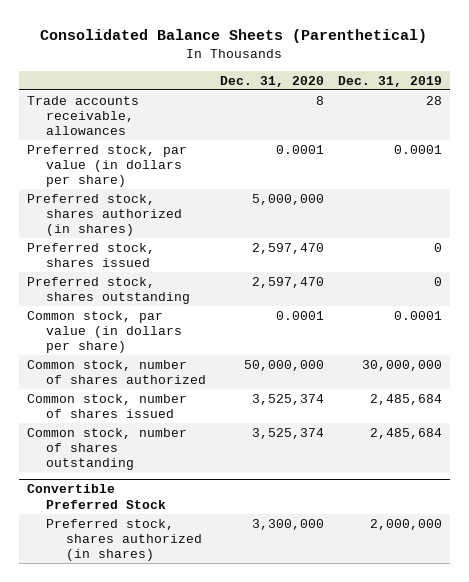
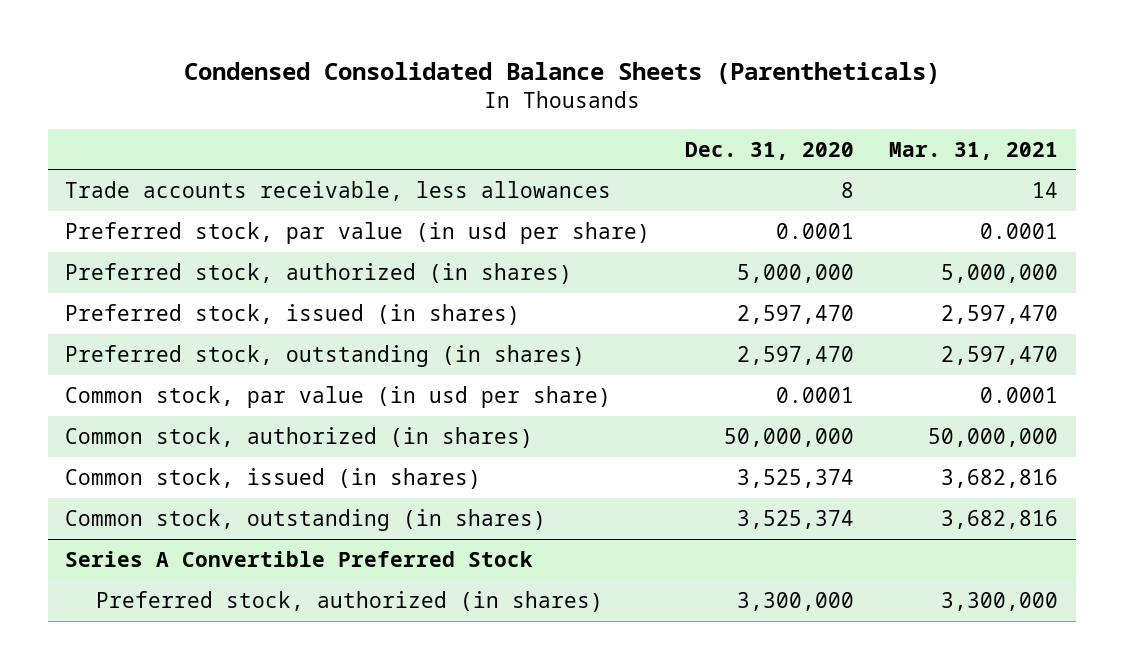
[40,28,428,43] Consolidated Balance Sheets (Parenthetical) -> [183,61,940,84] Condensed Consolidated Balance Sheets (Parentheticals)
[338,75,443,87] Dec. 31, 2019 -> none
none -> [889,141,1059,160] Mar. 31, 2021
[26,95,139,136] Trade accounts receivable, allowances -> [65,180,612,201] Trade accounts receivable, less allowances
[26,144,187,188] Preferred stock, par value (in dollars per share) -> [65,221,651,244] Preferred stock, par value (in usd per share)
[26,193,183,237] Preferred stock, shares authorized (in shares) -> [65,262,573,284] Preferred stock, authorized (in shares)
[26,242,155,268] Preferred stock, shares issued -> [65,303,521,325] Preferred stock, issued (in shares)
[26,276,191,305] Preferred stock, shares outstanding -> [65,344,586,367] Preferred stock, outstanding (in shares)
[26,310,183,354] Common stock, par value (in dollars per share) -> [65,385,612,408] Common stock, par value (in usd per share)
[26,359,207,385] Common stock, number of shares authorized -> [65,426,534,448] Common stock, authorized (in shares)
[26,393,187,419] Common stock, number of shares issued -> [65,467,482,489] Common stock, issued (in shares)
[26,427,187,471] Common stock, number of shares outstanding -> [65,508,547,531] Common stock, outstanding (in shares)
[26,484,167,509] Convertible Preferred Stock -> [65,550,534,567] Series A Convertible Preferred Stock
[46,518,202,562] Preferred stock, shares authorized (in shares) -> [96,590,604,612] Preferred stock, authorized (in shares)

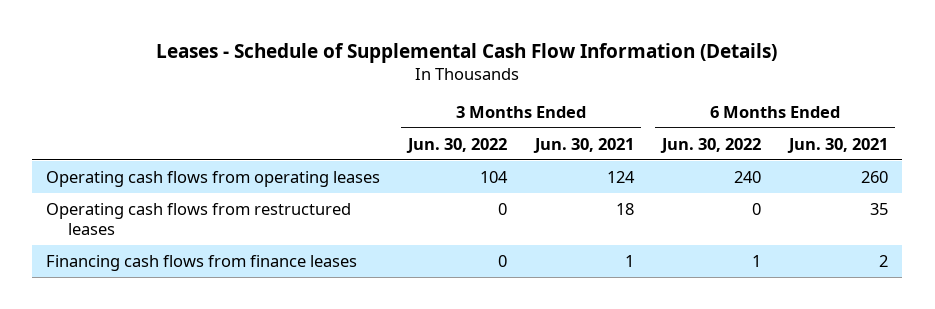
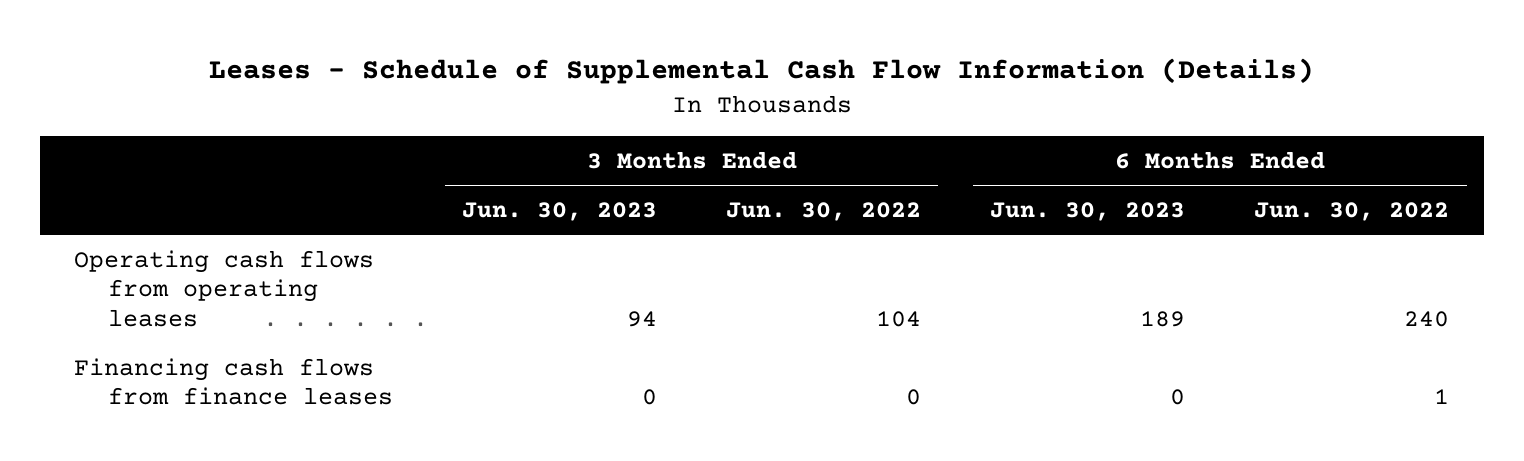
[533,137,635,153] Jun. 30, 2021 -> none
[787,137,889,153] Jun. 30, 2021 -> none
none -> [462,201,658,221] Jun. 30, 2023
none -> [990,201,1186,221] Jun. 30, 2023
[46,202,352,235] Operating cash flows from restructured leases -> none

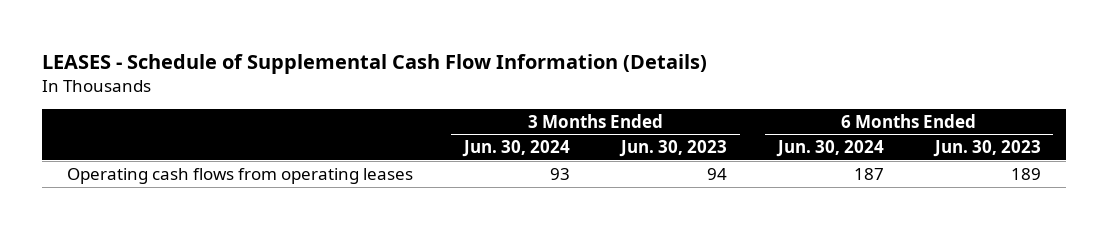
[208,58,1314,85] Leases - Schedule of Supplemental Cash Flow Information (Details) -> [41,53,707,74] LEASES - Schedule of Supplemental Cash Flow Information (Details)
[726,201,922,221] Jun. 30, 2022 -> none
[1254,201,1450,221] Jun. 30, 2022 -> none
none -> [462,140,571,158] Jun. 30, 2024
none -> [775,140,884,158] Jun. 30, 2024
[74,357,394,406] Financing cash flows from finance leases -> none

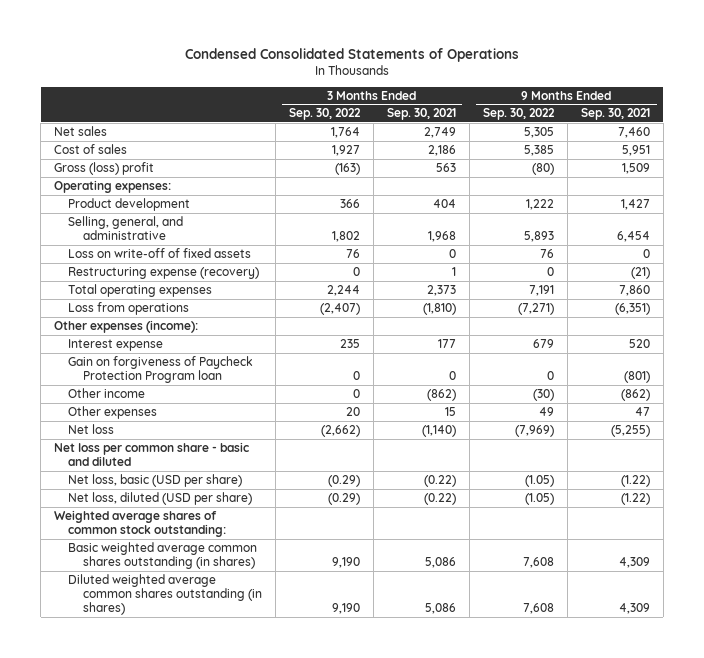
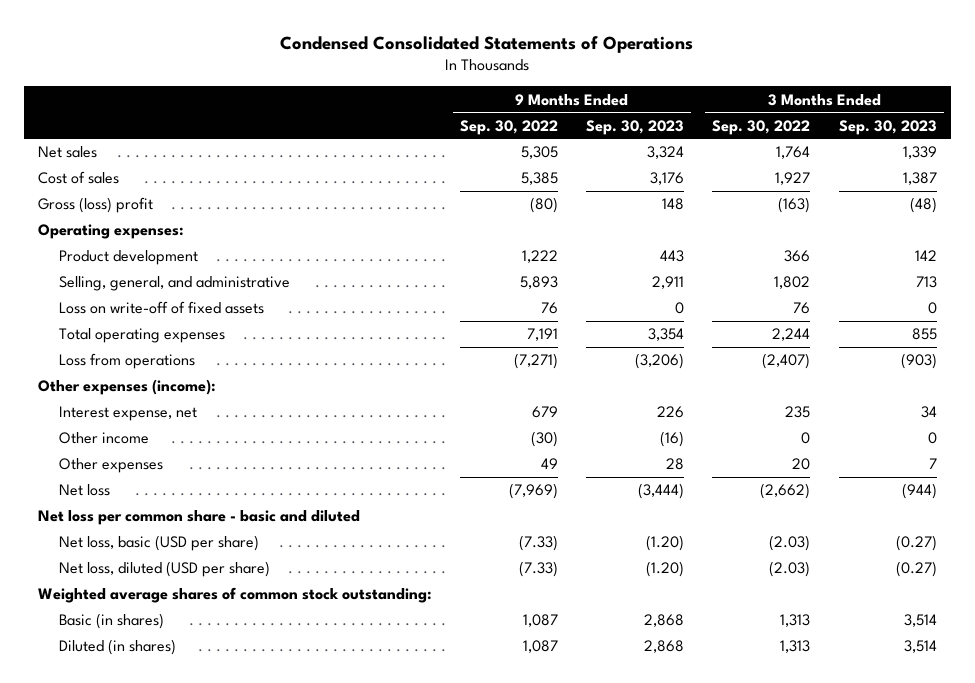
[386,108,456,121] Sep. 30, 2021 -> none
[580,108,650,121] Sep. 30, 2021 -> none
none -> [586,119,685,135] Sep. 30, 2023
none -> [838,119,937,135] Sep. 30, 2023
[68,266,260,279] Restructuring expense (recovery) -> none
[68,355,254,383] Gain on forgiveness of Paycheck Protection Program loan -> none
[68,338,164,351] Interest expense -> [58,406,197,422] Interest expense, net
[327,474,360,487] (0.29) -> [769,535,811,552] (2.03)
[524,474,554,487] (1.05) -> [519,535,559,552] (7.33)
[327,492,360,505] (0.29) -> [769,561,811,578] (2.03)
[524,492,554,505] (1.05) -> [519,561,559,578] (7.33)
[68,541,258,569] Basic weighted average common shares outstanding (in shares) -> [58,613,164,630] Basic (in shares)
[331,556,360,568] 9,190 -> [780,614,811,628] 1,313
[522,556,554,568] 7,608 -> [523,614,559,628] 1,087
[68,573,262,615] Diluted weighted average common shares outstanding (in shares) -> [58,639,176,656] Diluted (in shares)
[331,602,360,614] 9,190 -> [780,640,811,654] 1,313
[522,602,554,614] 7,608 -> [523,640,559,654] 1,087

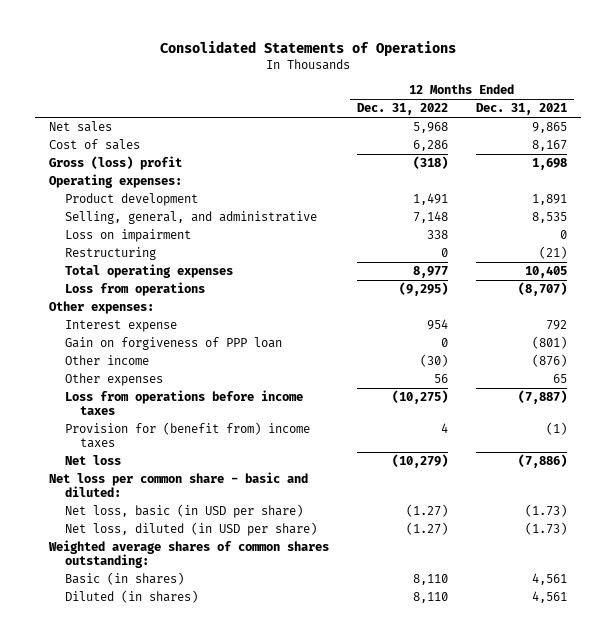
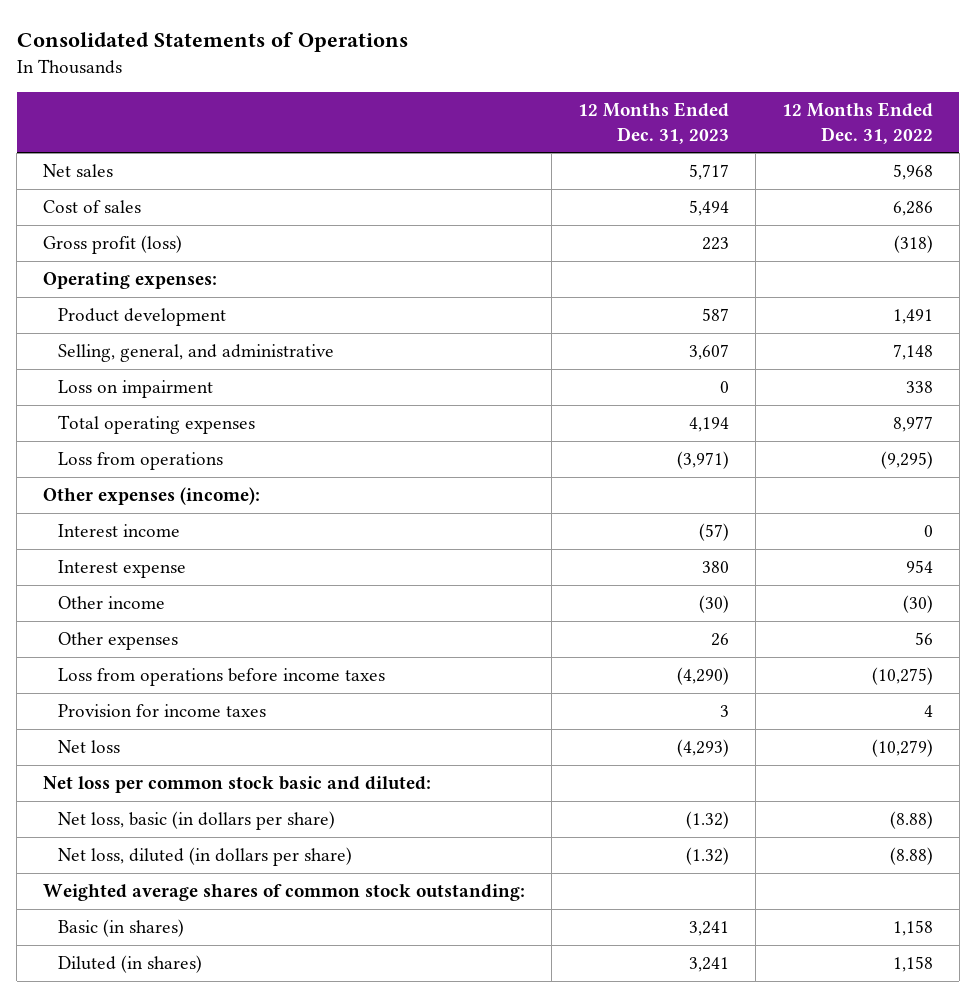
[475,103,567,116] Dec. 31, 2021 -> none
none -> [578,102,730,144] 12 Months Ended Dec. 31, 2023
[48,156,182,171] Gross (loss) profit -> [43,235,183,255] Gross profit (loss)
[64,247,156,261] Restructuring -> none
[48,301,154,315] Other expenses: -> [43,487,261,506] Other expenses (income):
none -> [58,524,181,538] Interest income
[64,337,282,351] Gain on forgiveness of PPP loan -> none
[64,422,310,449] Provision for (benefit from) income taxes -> [58,704,267,718] Provision for income taxes
[48,472,308,498] Net loss per common share - basic and diluted: -> [43,776,432,794] Net loss per common stock basic and diluted:
[64,504,303,519] Net loss, basic (in USD per share) -> [58,811,336,831] Net loss, basic (in dollars per share)
[405,504,448,518] (1.27) -> [889,811,933,830] (8.88)
[64,522,317,537] Net loss, diluted (in USD per share) -> [58,847,353,867] Net loss, diluted (in dollars per share)
[405,522,448,536] (1.27) -> [889,847,933,866] (8.88)
[47,540,329,569] Weighted average shares of common shares outstanding: -> [43,884,526,902] Weighted average shares of common stock outstanding:
[412,574,448,586] 8,110 -> [892,920,933,937] 1,158
[412,592,448,604] 8,110 -> [892,956,933,973] 1,158

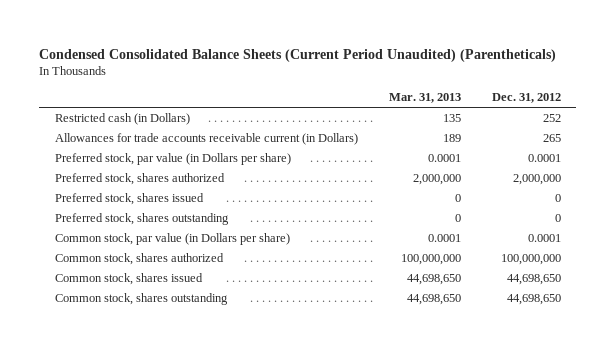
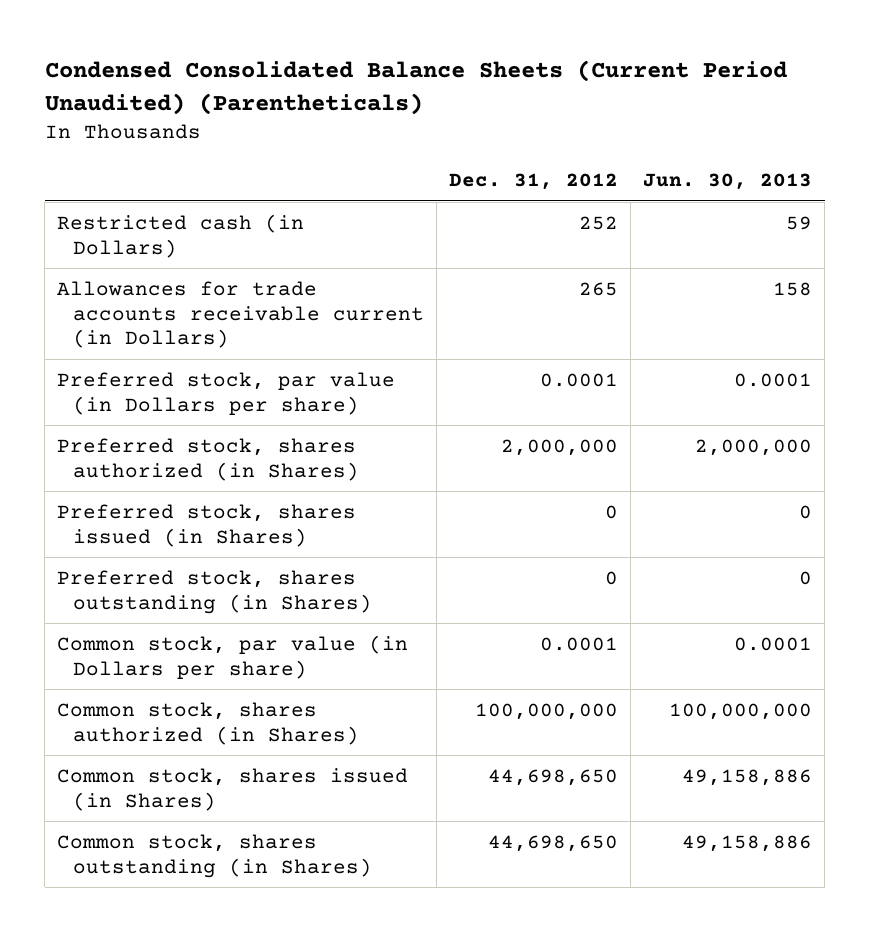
[388,93,461,104] Mar. 31, 2013 -> none
none -> [643,172,813,190] Jun. 30, 2013
[54,172,225,185] Preferred stock, shares authorized -> [57,437,360,481] Preferred stock, shares authorized (in Shares)
[54,192,204,205] Preferred stock, shares issued -> [57,503,357,547] Preferred stock, shares issued (in Shares)
[54,212,229,225] Preferred stock, shares outstanding -> [57,569,373,614] Preferred stock, shares outstanding (in Shares)
[54,252,224,265] Common stock, shares authorized -> [57,701,360,745] Common stock, shares authorized (in Shares)
[54,272,203,285] Common stock, shares issued -> [57,767,409,811] Common stock, shares issued (in Shares)
[54,292,228,305] Common stock, shares outstanding -> [57,833,373,878] Common stock, shares outstanding (in Shares)

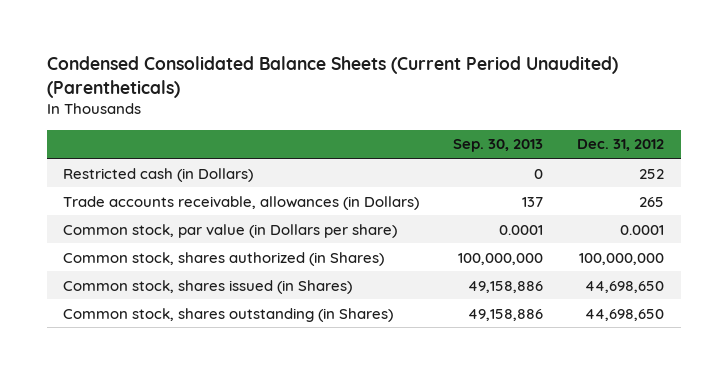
[643,172,813,190] Jun. 30, 2013 -> none
none -> [453,139,544,153] Sep. 30, 2013
[57,371,396,415] Preferred stock, par value (in Dollars per share) -> none
[57,437,360,481] Preferred stock, shares authorized (in Shares) -> none
[57,503,357,547] Preferred stock, shares issued (in Shares) -> none
[57,569,373,614] Preferred stock, shares outstanding (in Shares) -> none
[57,280,425,349] Allowances for trade accounts receivable current (in Dollars) -> [63,195,420,210] Trade accounts receivable, allowances (in Dollars)

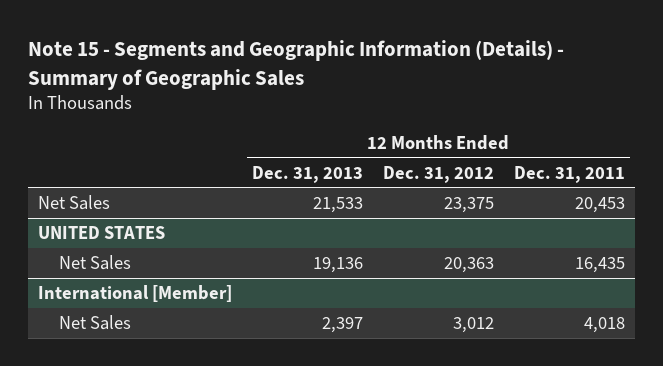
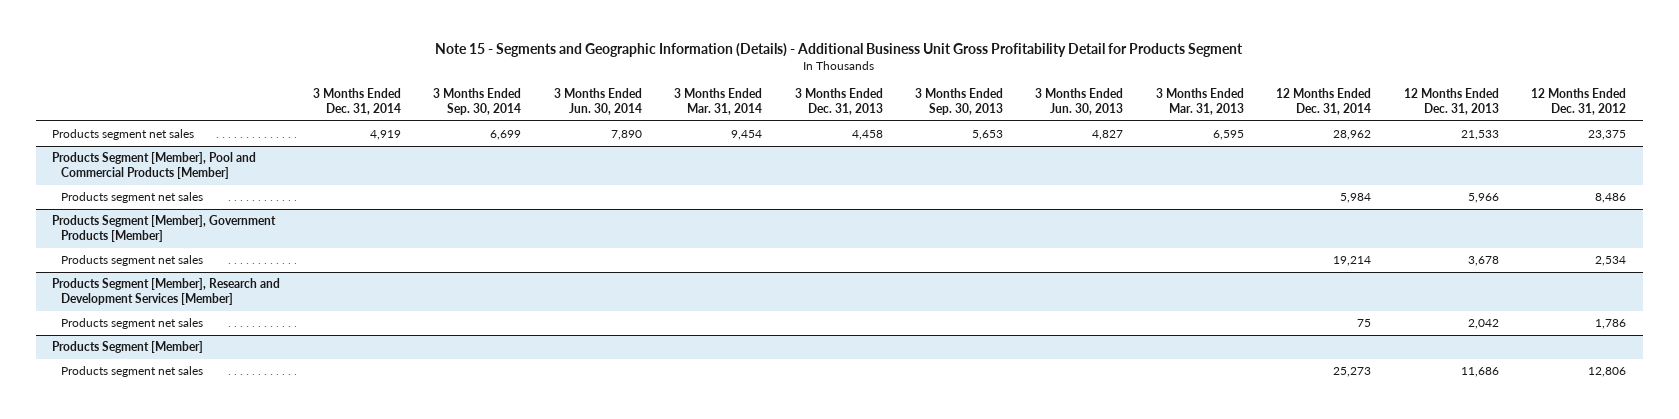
[27,40,564,90] Note 15 - Segments and Geographic Information (Details) - Summary of Geographic Sales -> [435,43,1244,58] Note 15 - Segments and Geographic Information (Details) - Additional Business Unit Gross Profitability Detail for Products Segment
[513,165,625,183] Dec. 31, 2011 -> none
none -> [312,87,401,115] 3 Months Ended Dec. 31, 2014
none -> [433,87,522,115] 3 Months Ended Sep. 30, 2014
none -> [553,87,642,115] 3 Months Ended Jun. 30, 2014
none -> [674,87,763,115] 3 Months Ended Mar. 31, 2014
none -> [794,87,883,115] 3 Months Ended Dec. 31, 2013
none -> [915,87,1004,115] 3 Months Ended Sep. 30, 2013
none -> [1035,87,1124,115] 3 Months Ended Jun. 30, 2013
none -> [1155,87,1244,115] 3 Months Ended Mar. 31, 2013
none -> [1276,87,1372,115] 12 Months Ended Dec. 31, 2014
[37,225,165,239] UNITED STATES -> none
[37,284,232,302] International [Member] -> none
[37,194,110,210] Net Sales -> [52,129,195,141] Products segment net sales
none -> [52,152,257,180] Products Segment [Member], Pool and Commercial Products [Member]
[59,254,132,270] Net Sales -> [61,192,204,204] Products segment net sales
[312,256,363,273] 19,136 -> [1467,193,1499,204] 5,966
[443,256,494,273] 20,363 -> [1595,193,1627,204] 8,486
none -> [52,215,277,243] Products Segment [Member], Government Products [Member]
[59,314,132,330] Net Sales -> [61,255,204,267] Products segment net sales
[321,316,363,333] 2,397 -> [1467,256,1499,267] 3,678
[452,316,494,333] 3,012 -> [1595,256,1627,267] 2,534
none -> [52,278,281,306] Products Segment [Member], Research and Development Services [Member]
none -> [61,318,204,330] Products segment net sales
none -> [52,341,204,354] Products Segment [Member]
none -> [61,366,204,378] Products segment net sales

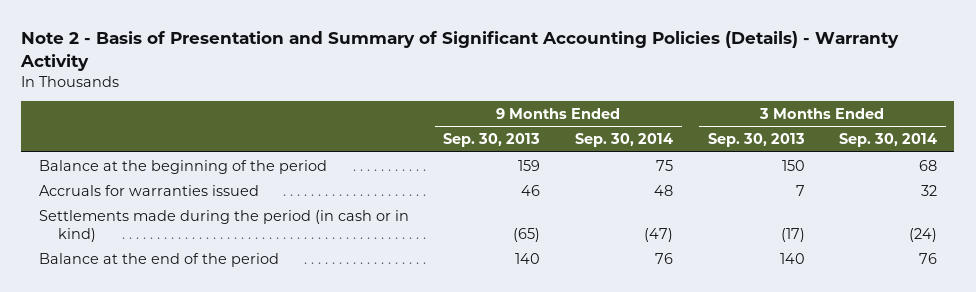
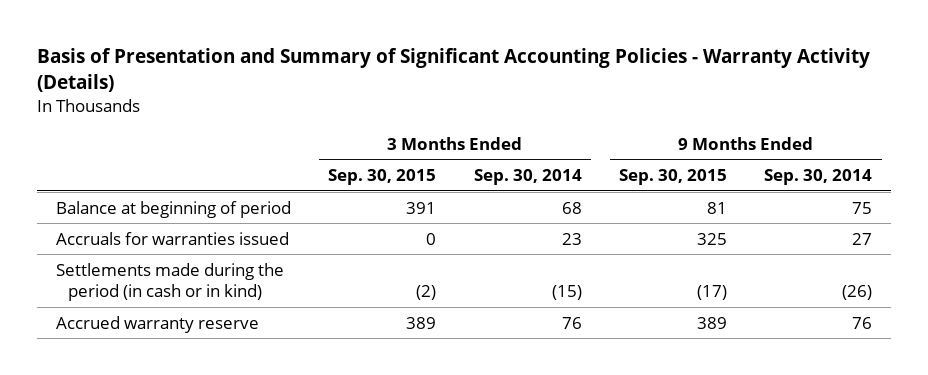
[20,31,900,71] Note 2 - Basis of Presentation and Summary of Significant Accounting Policies (Details) - Warranty Activity -> [37,48,871,93] Basis of Presentation and Summary of Significant Accounting Policies - Warranty Activity (Details)
[443,133,541,148] Sep. 30, 2013 -> none
[707,133,805,148] Sep. 30, 2013 -> none
none -> [328,169,437,186] Sep. 30, 2015
none -> [619,169,728,186] Sep. 30, 2015
[38,159,327,174] Balance at the beginning of the period -> [55,200,291,218] Balance at beginning of period
[653,184,673,196] 48 -> [852,232,873,245] 27
[921,184,938,196] 32 -> [561,232,582,245] 23
[643,227,673,242] (47) -> [842,284,873,300] (26)
[909,227,938,242] (24) -> [551,284,582,300] (15)
[38,252,279,267] Balance at the end of the period -> [55,315,259,333] Accrued warranty reserve

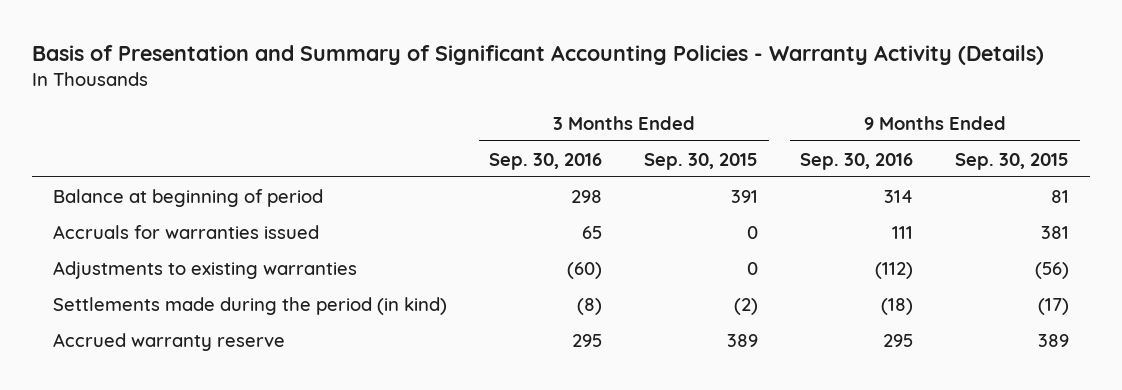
[473,169,582,186] Sep. 30, 2014 -> none
[764,169,873,186] Sep. 30, 2014 -> none
none -> [489,152,603,170] Sep. 30, 2016
none -> [800,152,914,170] Sep. 30, 2016
[697,232,728,245] 325 -> [1041,225,1070,239] 381
none -> [53,260,358,279] Adjustments to existing warranties
[55,262,284,301] Settlements made during the period (in cash or in kind) -> [53,296,448,315] Settlements made during the period (in kind)

